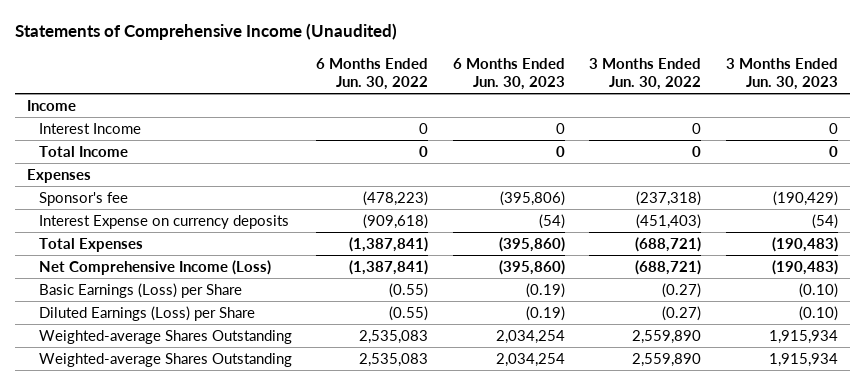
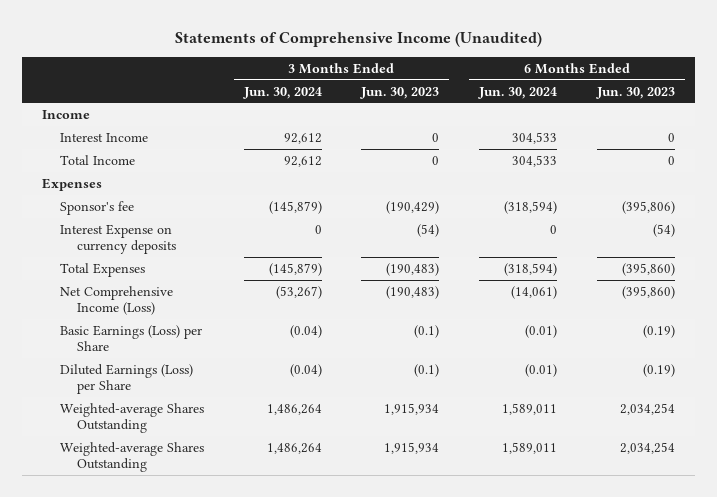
[316,58,429,90] 6 Months Ended Jun. 30, 2022 -> none
[589,58,702,90] 3 Months Ended Jun. 30, 2022 -> none
none -> [242,86,322,99] Jun. 30, 2024
none -> [478,86,558,99] Jun. 30, 2024
[798,282,838,298] (0.10) -> [414,324,440,338] (0.1)
[798,305,838,321] (0.10) -> [414,363,440,377] (0.1)

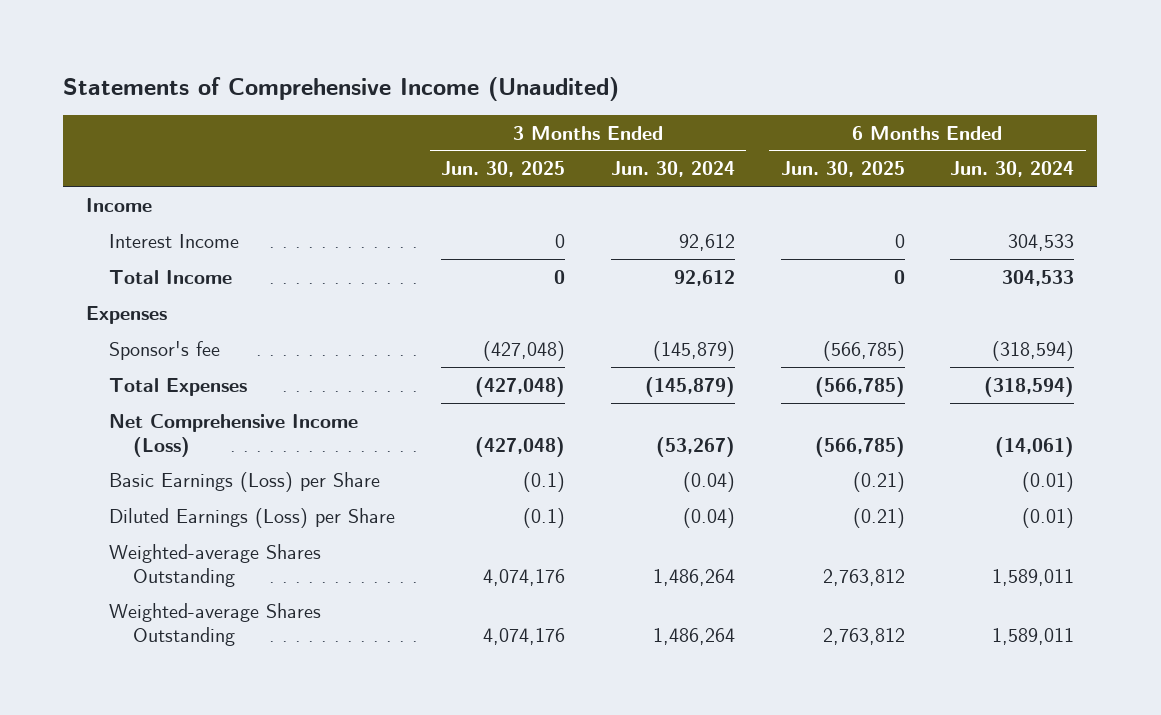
[360,86,440,99] Jun. 30, 2023 -> none
[596,86,676,99] Jun. 30, 2023 -> none
none -> [441,161,566,178] Jun. 30, 2025
none -> [780,161,905,178] Jun. 30, 2025
[59,223,177,255] Interest Expense on currency deposits -> none

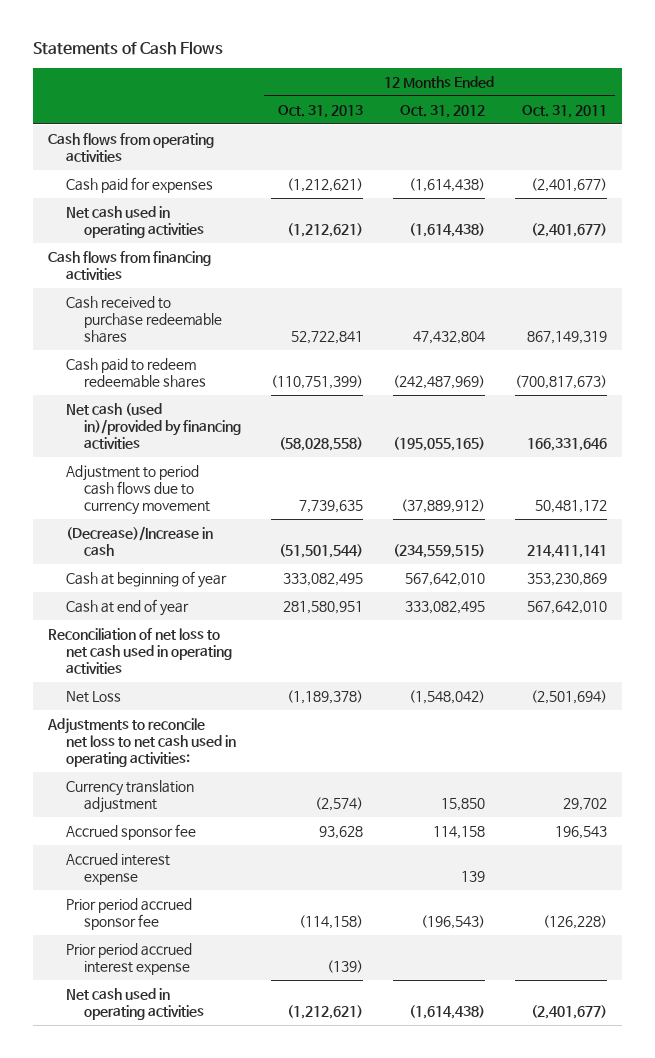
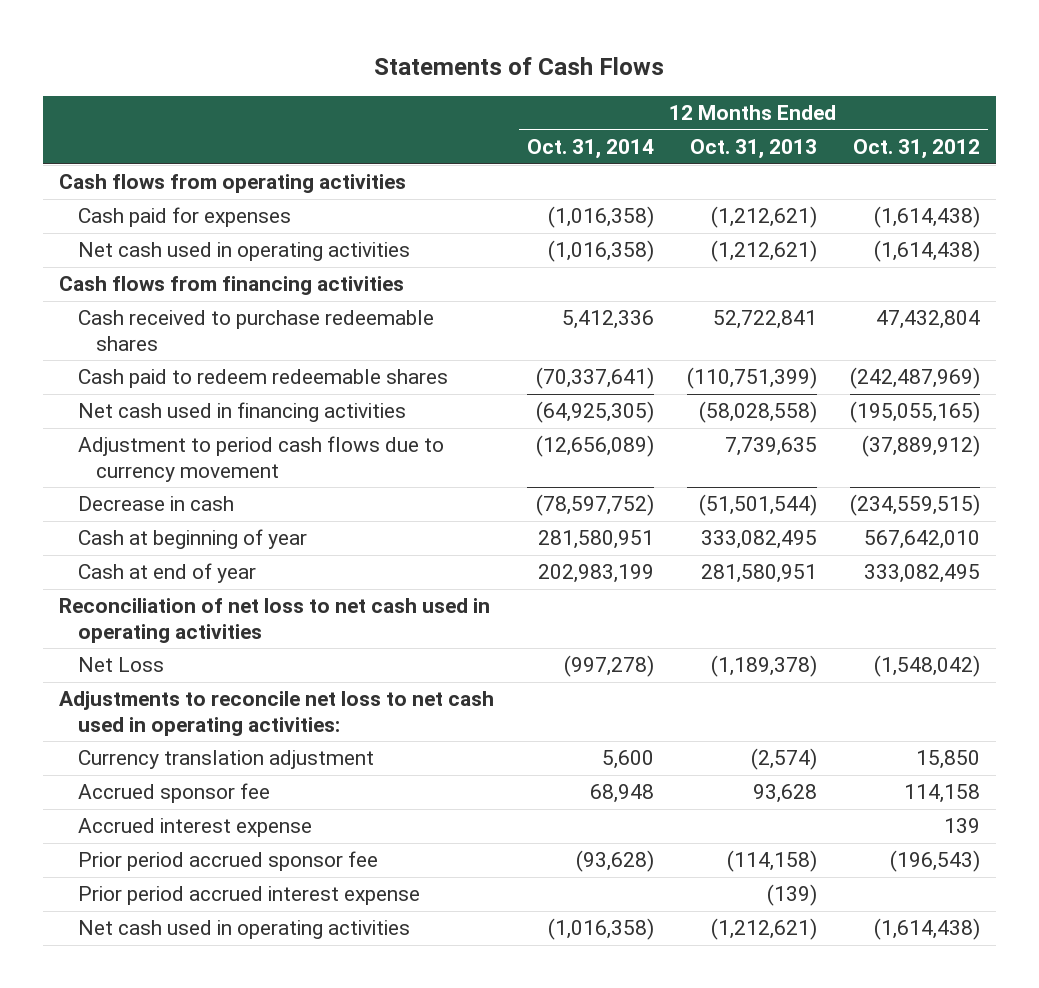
[522,104,608,118] Oct. 31, 2011 -> none
none -> [527,139,655,160] Oct. 31, 2014
[66,402,242,449] Net cash (used in)/provided by financing activities -> [77,402,406,423] Net cash used in financing activities
[66,525,214,556] (Decrease)/Increase in cash -> [77,496,234,512] Decrease in cash

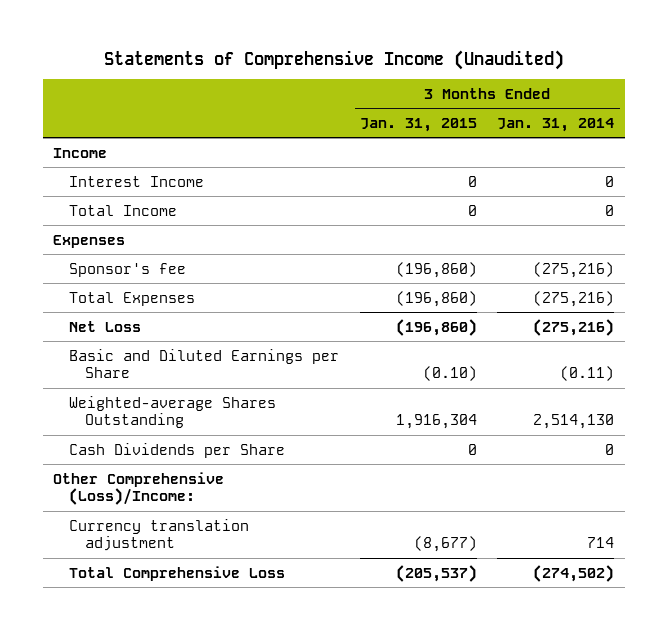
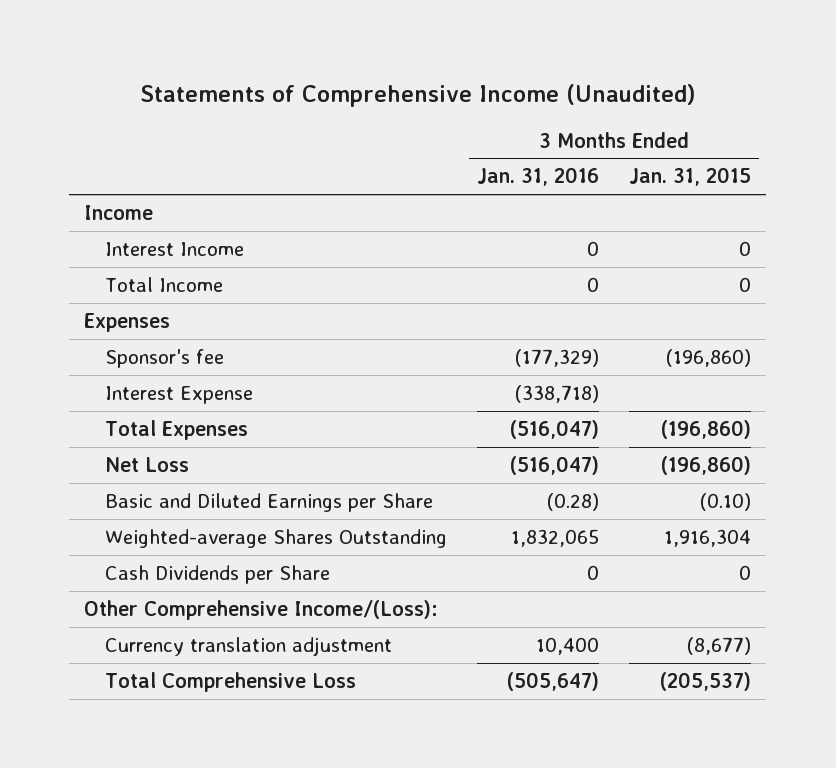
[497,117,615,132] Jan. 31, 2014 -> none
none -> [476,167,599,187] Jan. 31, 2016
none -> [104,385,253,404] Interest Expense
[53,471,225,506] Other Comprehensive (Loss)/Income: -> [84,599,439,620] Other Comprehensive Income/(Loss):

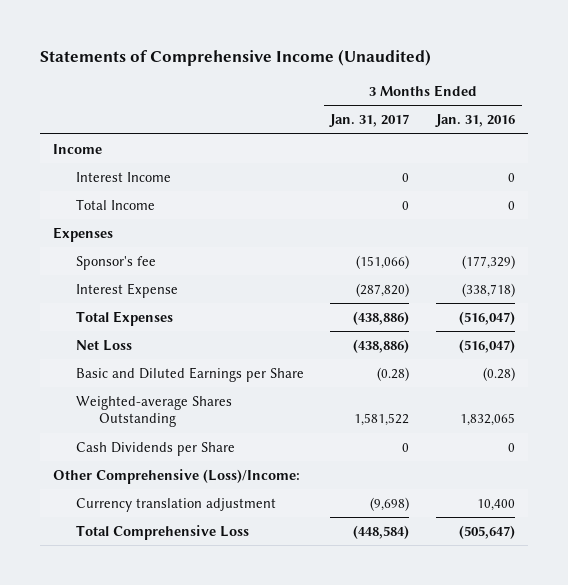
[629,167,752,187] Jan. 31, 2015 -> none
none -> [329,114,410,128] Jan. 31, 2017
[84,599,439,620] Other Comprehensive Income/(Loss): -> [52,468,300,484] Other Comprehensive (Loss)/Income:

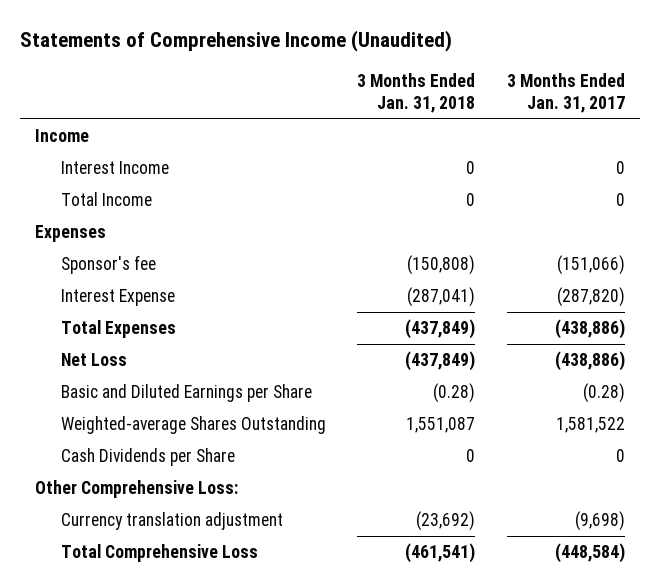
[435,114,516,128] Jan. 31, 2016 -> none
none -> [357,73,476,114] 3 Months Ended Jan. 31, 2018
[52,468,300,484] Other Comprehensive (Loss)/Income: -> [35,480,239,499] Other Comprehensive Loss:

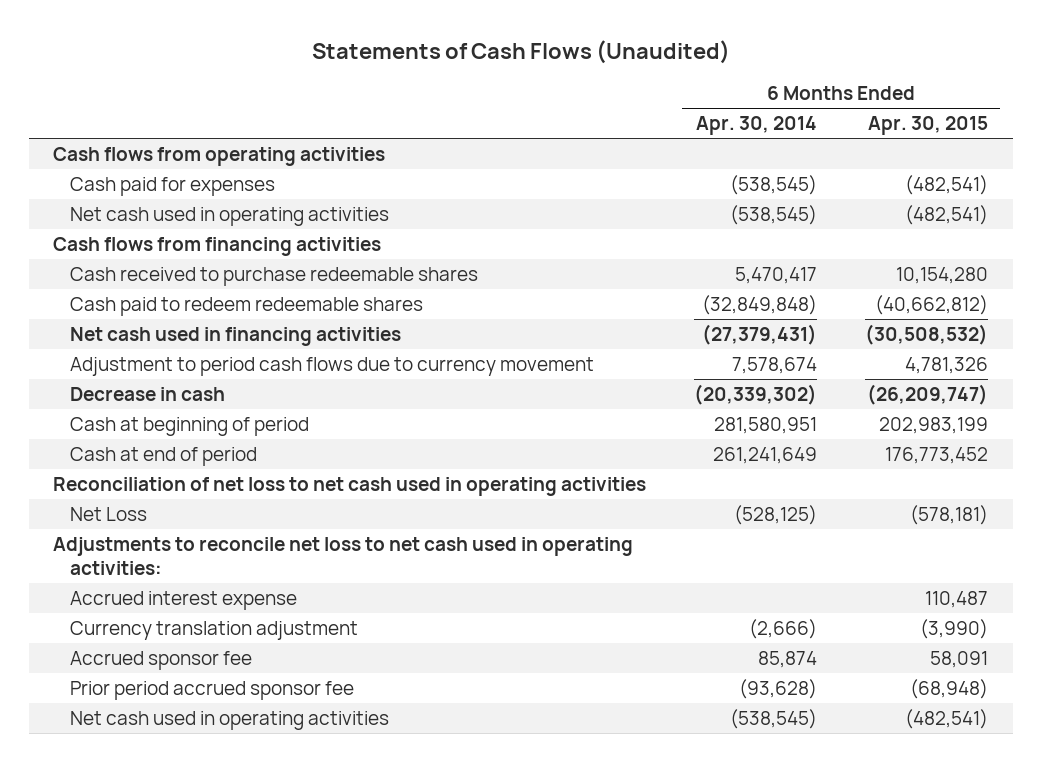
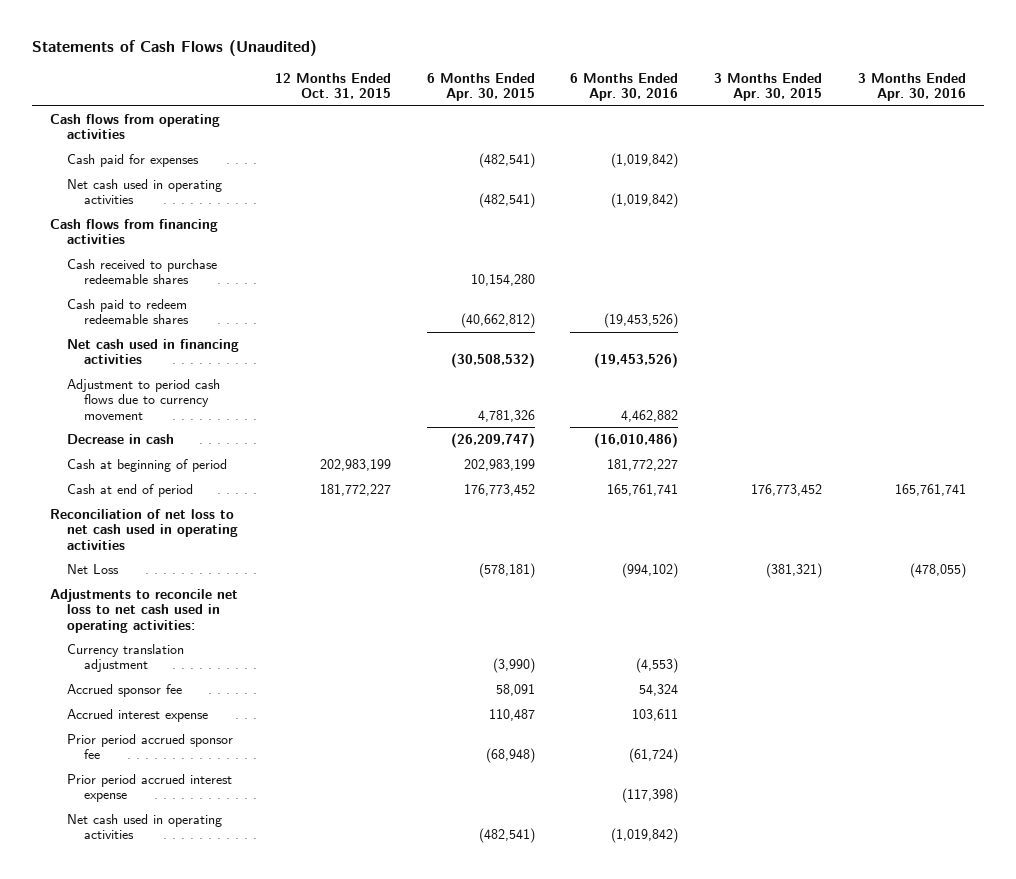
[696,116,818,136] Apr. 30, 2014 -> none
none -> [274,72,391,100] 12 Months Ended Oct. 31, 2015
none -> [570,72,679,102] 6 Months Ended Apr. 30, 2016
none -> [714,72,823,102] 3 Months Ended Apr. 30, 2015
none -> [857,72,966,102] 3 Months Ended Apr. 30, 2016
[69,591,297,611] Accrued interest expense -> [66,708,208,722] Accrued interest expense
none -> [66,773,232,803] Prior period accrued interest expense

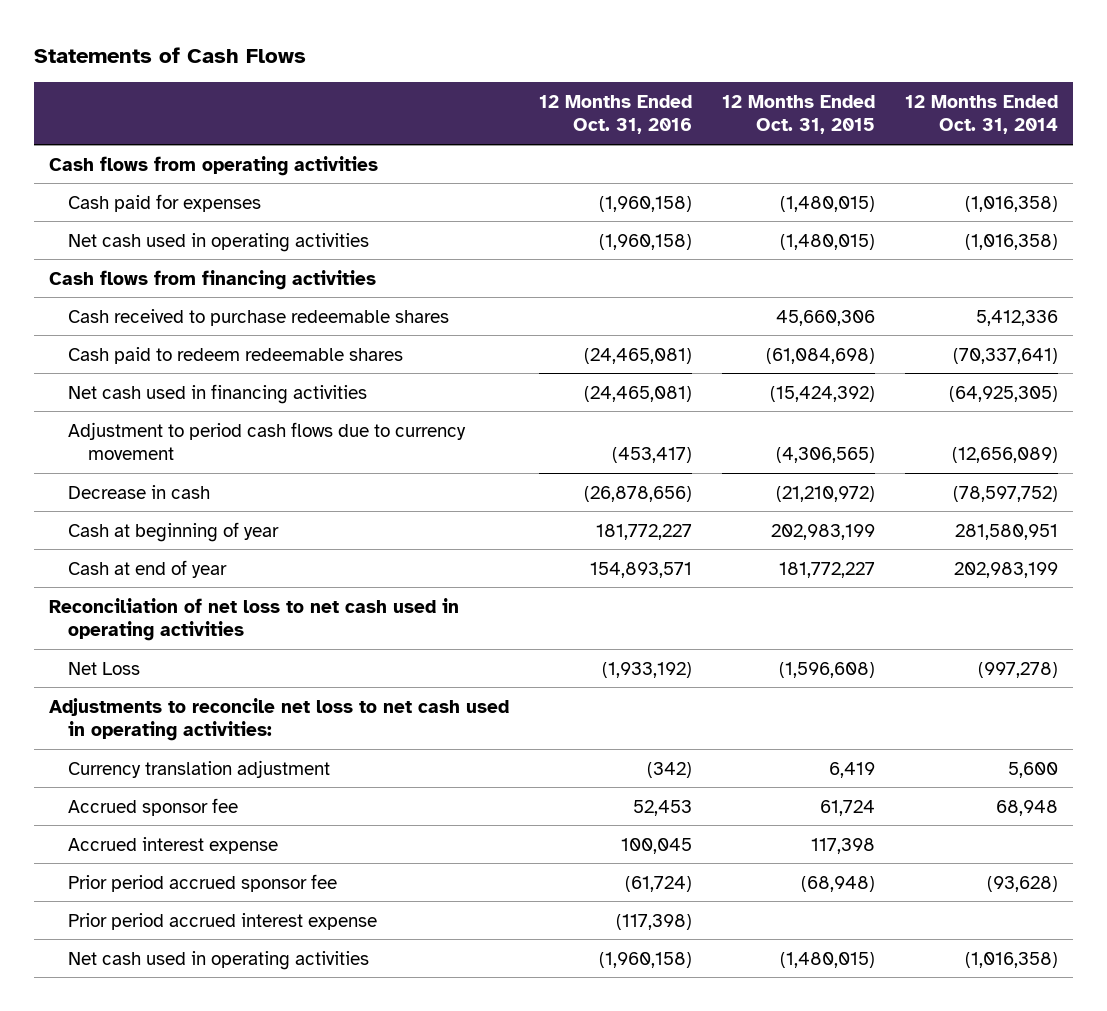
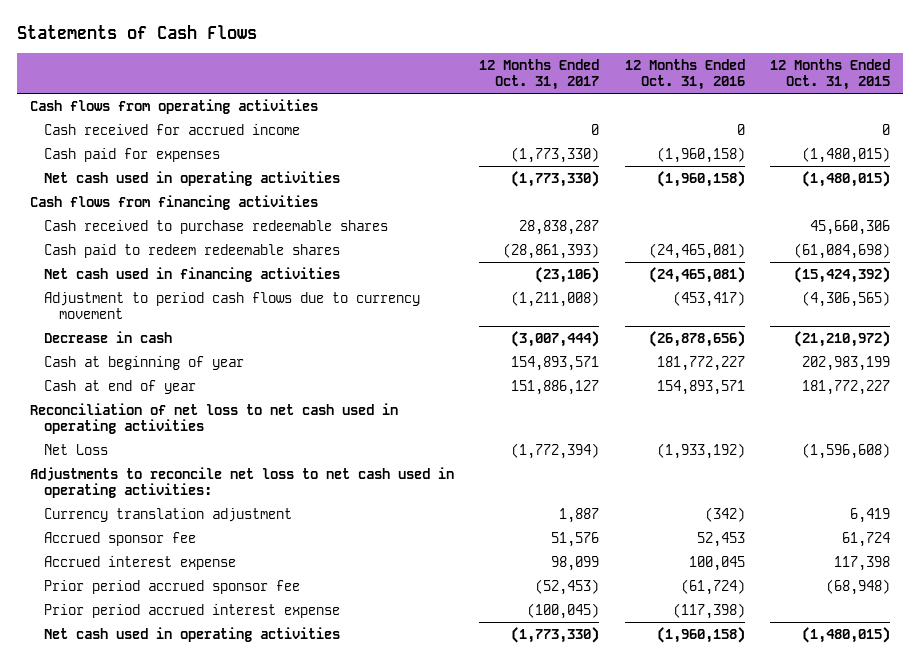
[904,94,1058,135] 12 Months Ended Oct. 31, 2014 -> none
none -> [479,58,600,91] 12 Months Ended Oct. 31, 2017
none -> [44,123,301,135] Cash received for accrued income

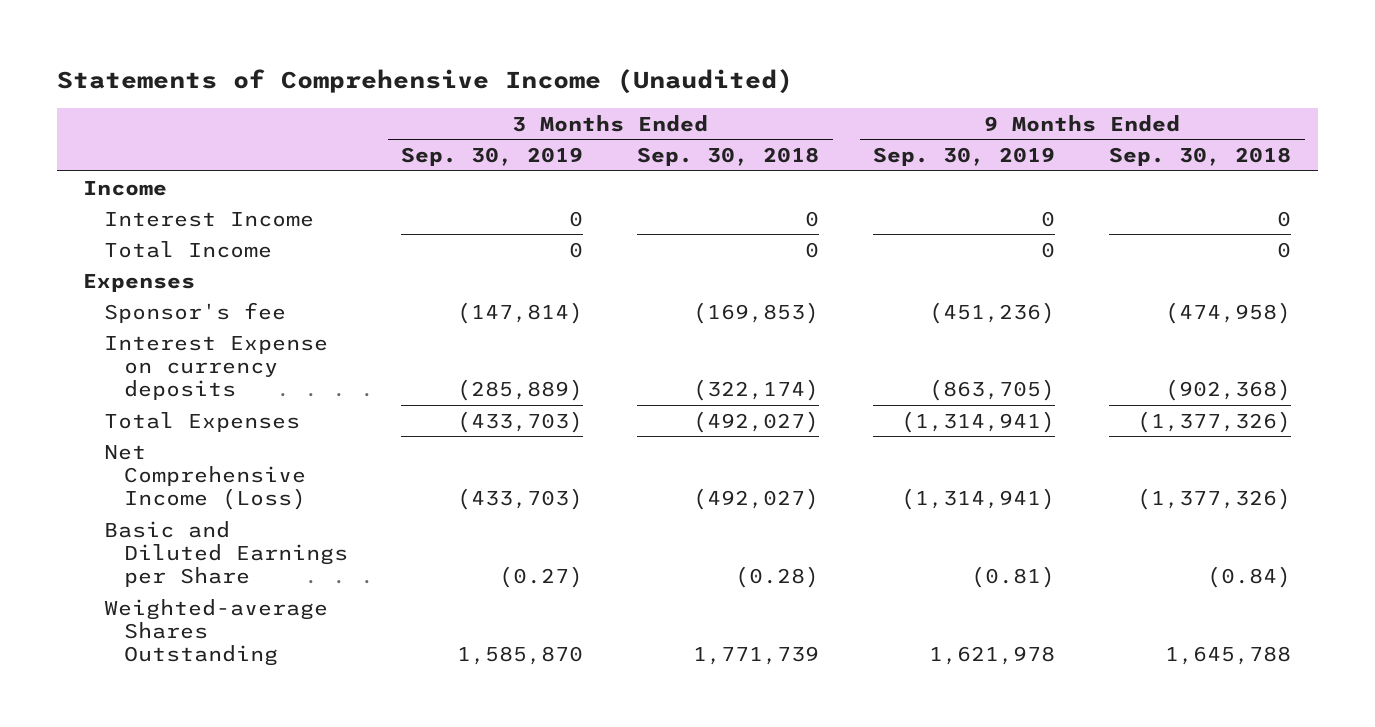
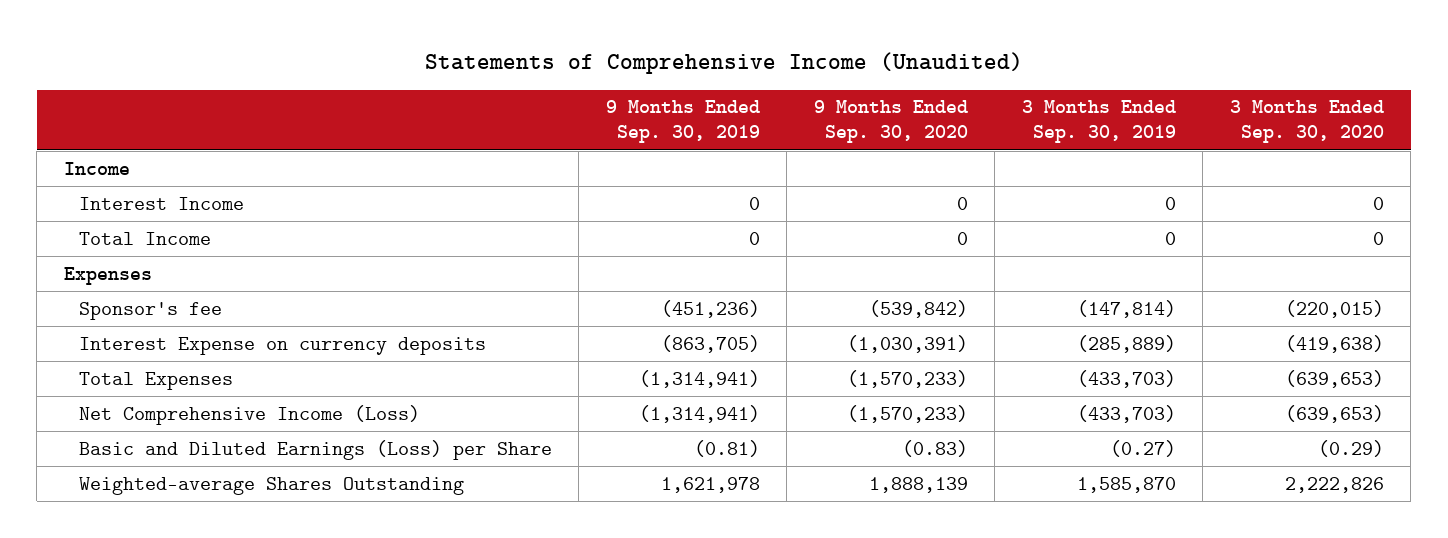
[637,146,820,166] Sep. 30, 2018 -> none
[1109,146,1292,166] Sep. 30, 2018 -> none
none -> [813,100,968,144] 9 Months Ended Sep. 30, 2020
none -> [1229,100,1384,144] 3 Months Ended Sep. 30, 2020
[103,520,348,588] Basic and Diluted Earnings per Share -> [78,439,552,460] Basic and Diluted Earnings (Loss) per Share

